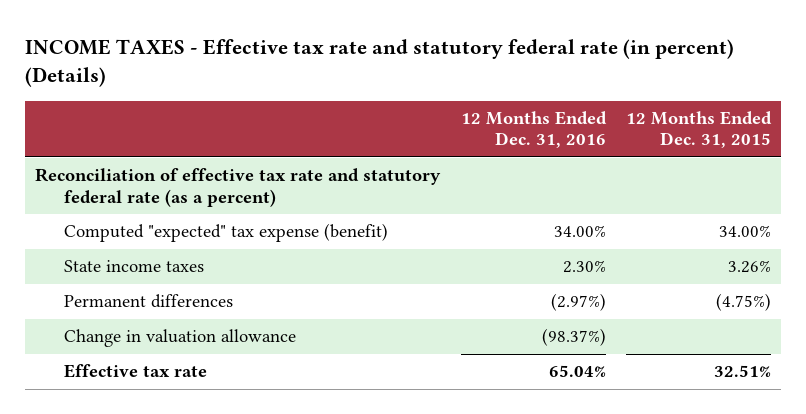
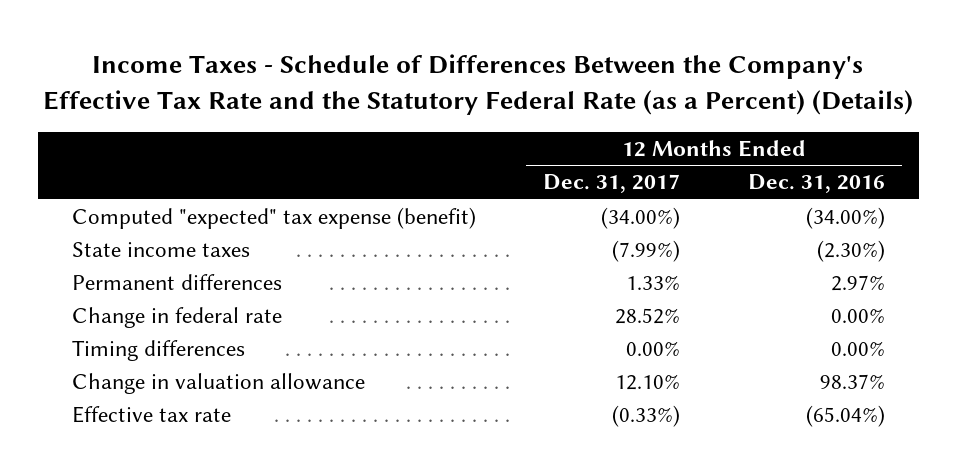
[25,38,735,88] INCOME TAXES - Effective tax rate and statutory federal rate (in percent) (Details) -> [43,54,914,115] Income Taxes - Schedule of Differences Between the Company's Effective Tax Rate and the Statutory Federal Rate (as a Percent) (Details)
[626,110,773,149] 12 Months Ended Dec. 31, 2015 -> none
none -> [543,174,681,194] Dec. 31, 2017
[35,168,442,207] Reconciliation of effective tax rate and statutory federal rate (as a percent) -> none
[553,225,606,238] 34.00% -> [806,207,886,230] (34.00%)
[562,260,606,274] 2.30% -> [817,240,886,263] (2.30%)
[550,293,606,312] (2.97%) -> [831,275,886,292] 2.97%
none -> [71,307,282,329] Change in federal rate
none -> [71,340,245,362] Timing differences
[541,328,606,347] (98.37%) -> [820,374,886,390] 98.37%
[548,365,606,378] 65.04% -> [806,405,886,428] (65.04%)

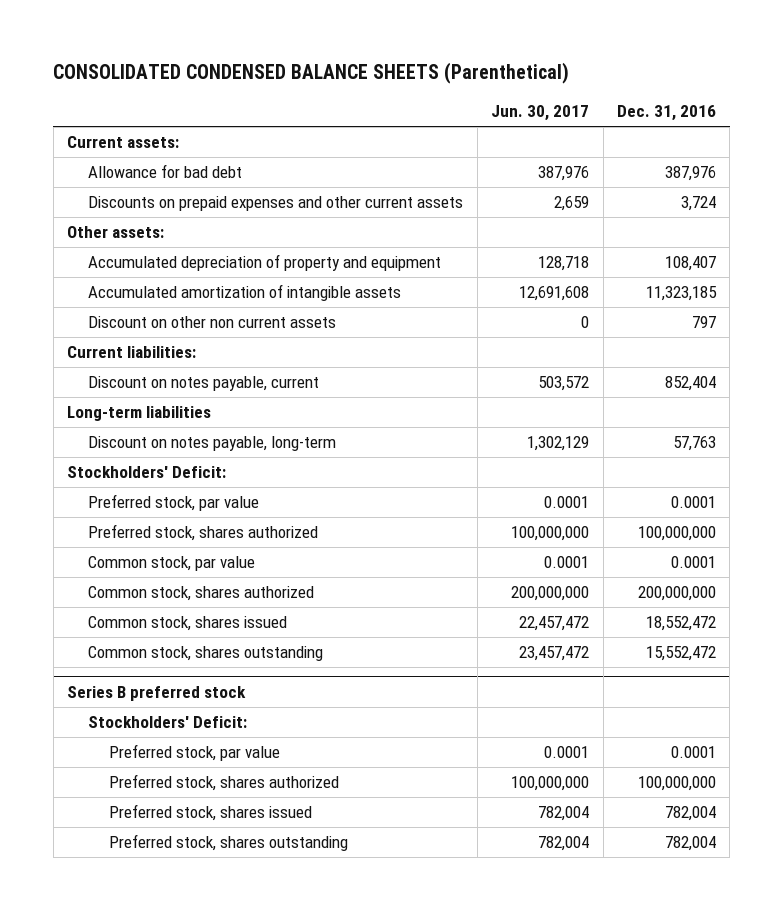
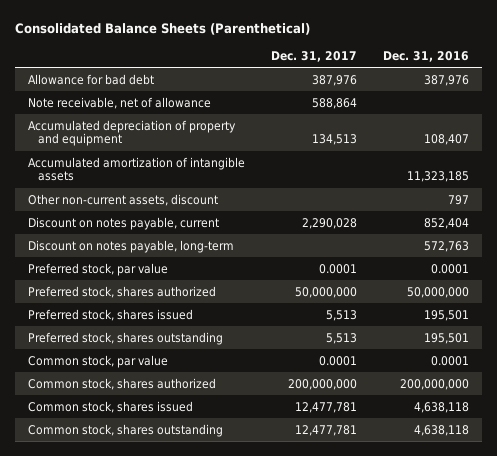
[53,62,570,85] CONSOLIDATED CONDENSED BALANCE SHEETS (Parenthetical) -> [15,23,311,36] Consolidated Balance Sheets (Parenthetical)
[491,105,590,122] Jun. 30, 2017 -> none
none -> [270,51,357,63] Dec. 31, 2017
[67,135,180,148] Current assets: -> none
[88,195,464,211] Discounts on prepaid expenses and other current assets -> none
[67,225,165,238] Other assets: -> none
none -> [28,96,212,109] Note receivable, net of allowance
[67,345,197,358] Current liabilities: -> none
[88,315,337,328] Discount on other non current assets -> [28,193,219,206] Other non-current assets, discount
[67,405,212,421] Long-term liabilities -> none
[67,465,227,478] Stockholders' Deficit: -> none
[672,435,716,451] 57,763 -> [423,240,469,252] 572,763
[637,525,716,541] 100,000,000 -> [406,286,469,298] 50,000,000
none -> [28,308,194,321] Preferred stock, shares issued
none -> [28,331,224,345] Preferred stock, shares outstanding
[67,685,247,701] Series B preferred stock -> none
[88,715,248,728] Stockholders' Deficit: -> none
[109,743,281,761] Preferred stock, par value -> none
[109,773,340,791] Preferred stock, shares authorized -> none
[109,803,313,821] Preferred stock, shares issued -> none
[109,833,349,851] Preferred stock, shares outstanding -> none
[645,615,716,631] 18,552,472 -> [413,401,469,413] 4,638,118
[645,645,716,661] 15,552,472 -> [413,424,469,436] 4,638,118

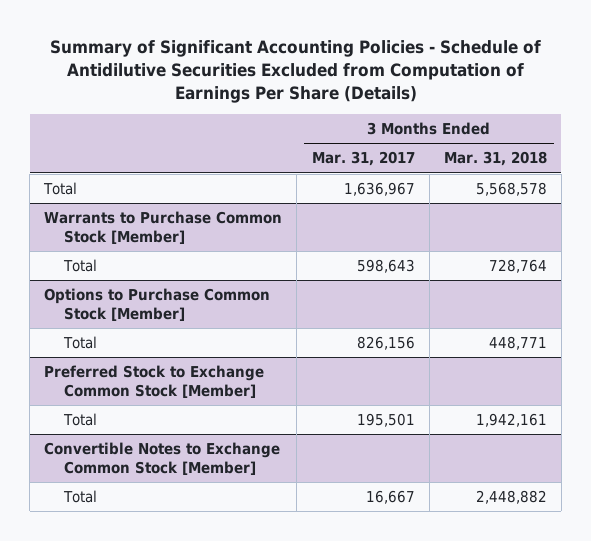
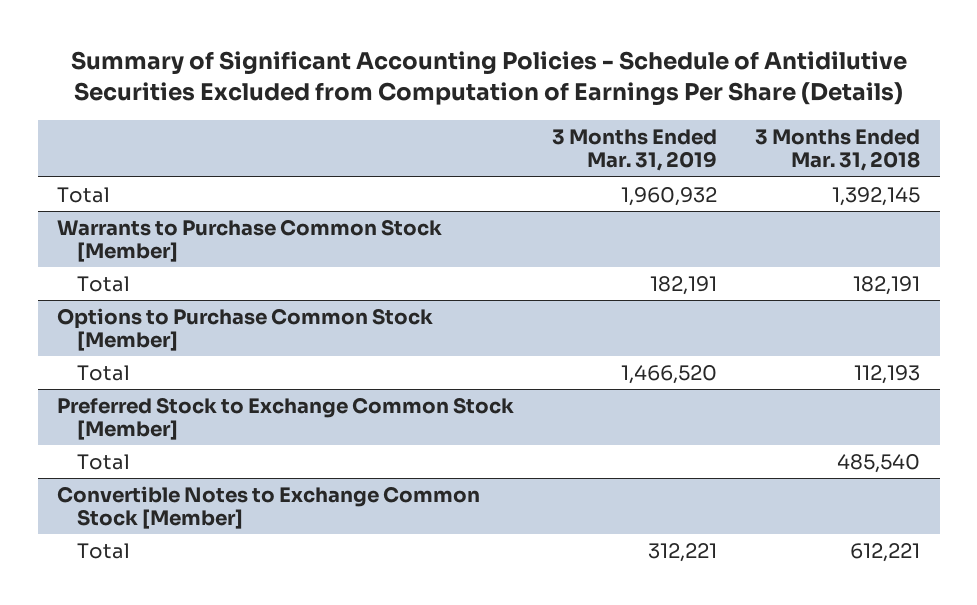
[311,151,415,167] Mar. 31, 2017 -> none
none -> [552,129,718,172] 3 Months Ended Mar. 31, 2019
[475,182,547,197] 5,568,578 -> [832,186,921,206] 1,392,145
[488,259,547,274] 728,764 -> [853,275,921,295] 182,191
[488,336,547,351] 448,771 -> [854,364,921,384] 112,193
[475,413,547,428] 1,942,161 -> [837,453,921,473] 485,540
[475,490,547,505] 2,448,882 -> [850,542,921,562] 612,221

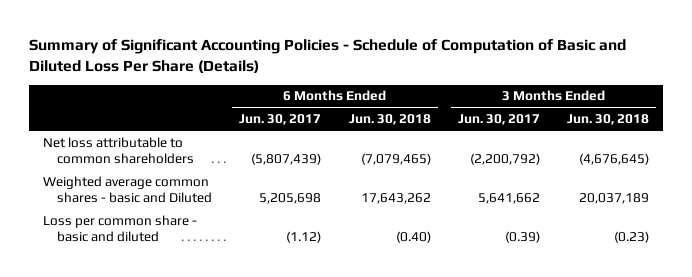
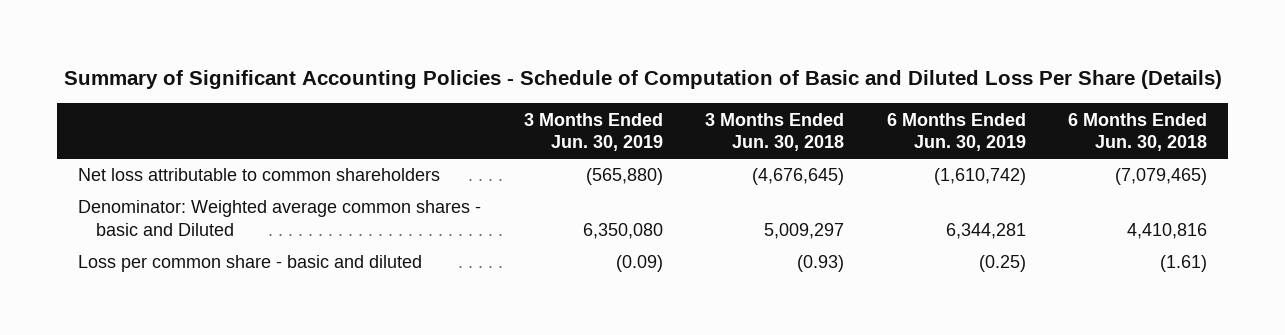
[239,114,322,126] Jun. 30, 2017 -> none
[458,114,541,126] Jun. 30, 2017 -> none
none -> [523,112,663,152] 3 Months Ended Jun. 30, 2019
none -> [886,112,1026,152] 6 Months Ended Jun. 30, 2019
[42,175,212,204] Weighted average common shares - basic and Diluted -> [78,200,482,237] Denominator: Weighted average common shares - basic and Diluted
[360,193,431,205] 17,643,262 -> [1127,223,1208,240] 4,410,816
[579,193,650,205] 20,037,189 -> [764,223,845,240] 5,009,297
[395,231,431,244] (0.40) -> [1160,255,1208,273] (1.61)
[614,231,650,244] (0.23) -> [797,255,845,273] (0.93)

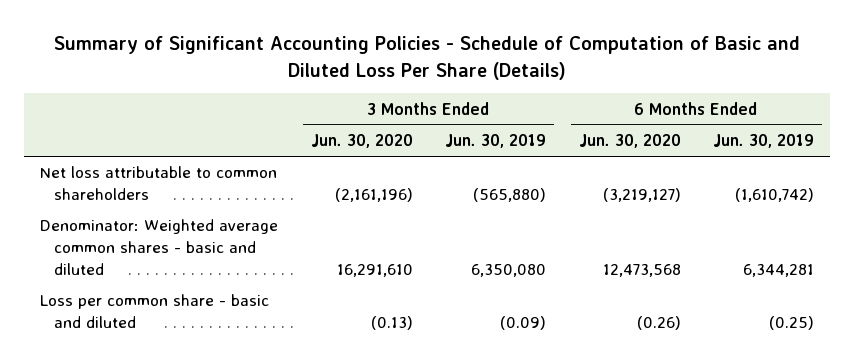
[705,112,845,152] 3 Months Ended Jun. 30, 2018 -> none
[1068,112,1208,152] 6 Months Ended Jun. 30, 2018 -> none
none -> [310,134,413,149] Jun. 30, 2020
none -> [578,134,681,149] Jun. 30, 2020
[78,200,482,237] Denominator: Weighted average common shares - basic and Diluted -> [40,219,279,275] Denominator: Weighted average common shares - basic and diluted

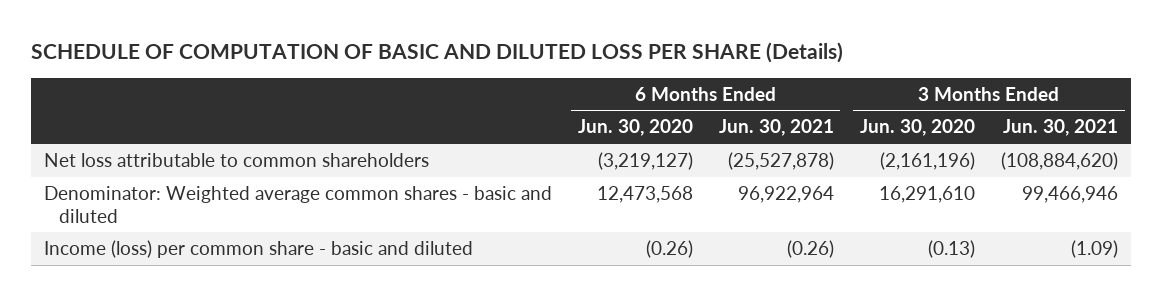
[54,36,801,80] Summary of Significant Accounting Policies - Schedule of Computation of Basic and Diluted Loss Per Share (Details) -> [30,42,843,64] SCHEDULE OF COMPUTATION OF BASIC AND DILUTED LOSS PER SHARE (Details)
[445,134,547,149] Jun. 30, 2019 -> none
[713,134,815,149] Jun. 30, 2019 -> none
none -> [718,119,834,137] Jun. 30, 2021
none -> [1003,119,1119,137] Jun. 30, 2021
[40,294,270,329] Loss per common share - basic and diluted -> [43,240,473,259] Income (loss) per common share - basic and diluted

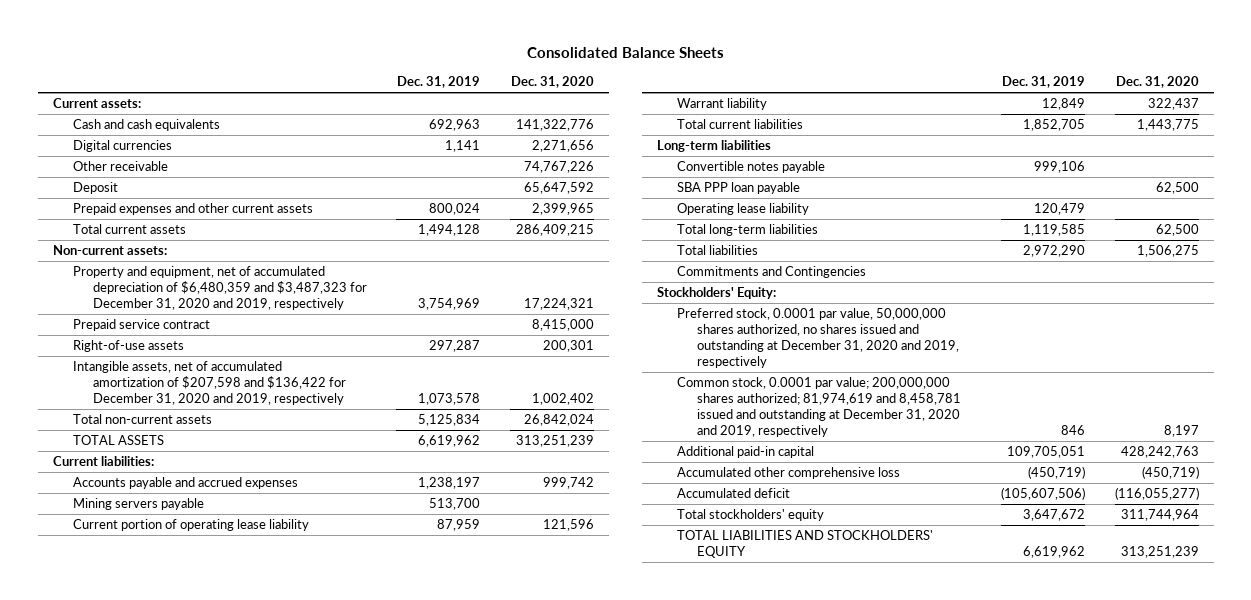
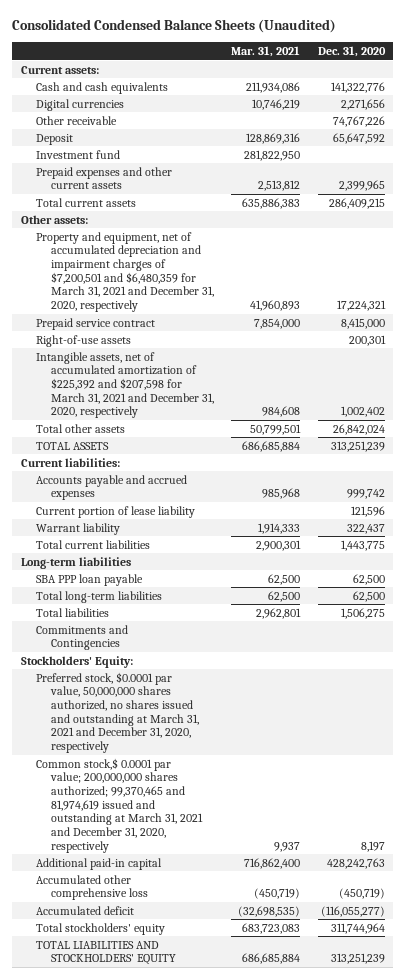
[526,46,724,58] Consolidated Balance Sheets -> [12,19,337,34] Consolidated Condensed Balance Sheets (Unaudited)
[397,76,481,89] Dec. 31, 2019 -> none
none -> [231,46,301,58] Mar. 31, 2021
none -> [35,149,120,159] Investment fund
[52,245,167,256] Non-current assets: -> [20,214,88,224] Other assets:
[72,266,367,311] Property and equipment, net of accumulated depreciation of $6,480,359 and $3,487,323 for December 31, 2020 and 2019, respectively -> [35,231,214,313] Property and equipment, net of accumulated depreciation and impairment charges of $7,200,501 and $6,480,359 for March 31, 2021 and December 31, 2020, respectively
[72,361,346,406] Intangible assets, net of accumulated amortization of $207,598 and $136,422 for December 31, 2020 and 2019, respectively -> [35,351,214,419] Intangible assets, net of accumulated amortization of $225,392 and $207,598 for March 31, 2021 and December 31, 2020, respectively
[72,414,212,425] Total non-current assets -> [35,423,125,433] Total other assets
[72,498,204,511] Mining servers payable -> none
[72,519,309,532] Current portion of operating lease liability -> [35,505,195,518] Current portion of lease liability
[677,161,826,174] Convertible notes payable -> none
[677,203,810,216] Operating lease liability -> none
[677,308,960,369] Preferred stock, 0.0001 par value, 50,000,000 shares authorized, no shares issued and outstanding at December 31, 2020 and 2019, respectively -> [35,671,199,754] Preferred stock, $0.0001 par value, 50,000,000 shares authorized, no shares issued and outstanding at March 31, 2021 and December 31, 2020, respectively
[677,377,962,438] Common stock, 0.0001 par value; 200,000,000 shares authorized; 81,974,619 and 8,458,781 issued and outstanding at December 31, 2020 and 2019, respectively -> [35,757,203,853] Common stock,$ 0.0001 par value; 200,000,000 shares authorized; 99,370,465 and 81,974,619 issued and outstanding at March 31, 2021 and December 31, 2020, respectively

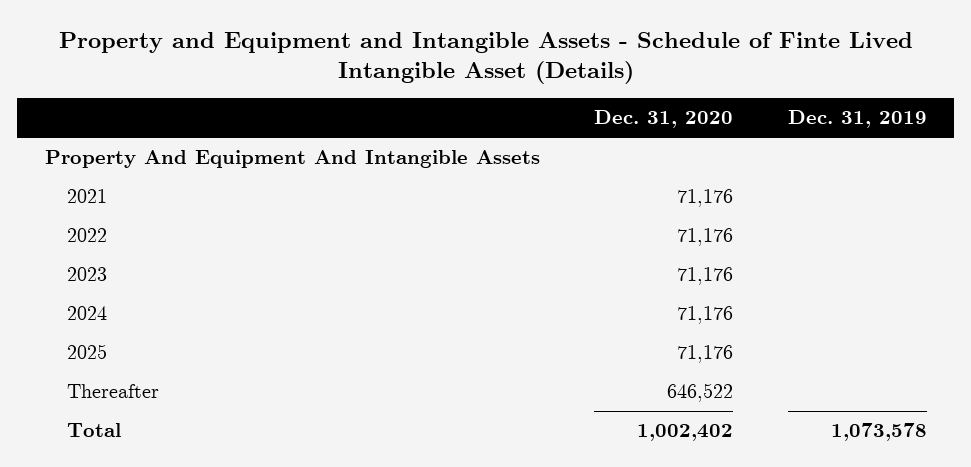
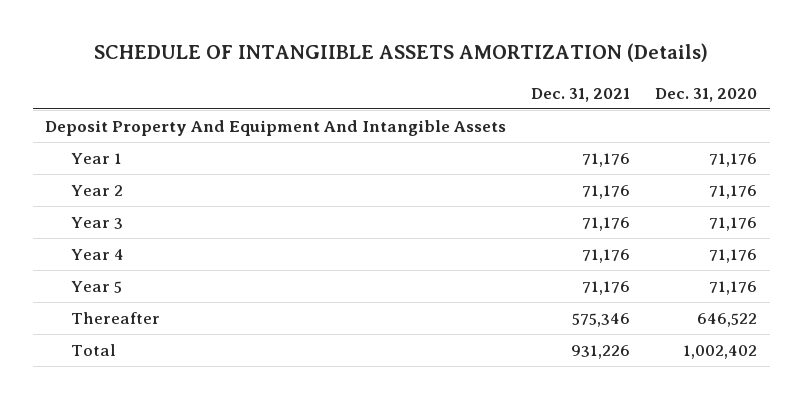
[58,31,913,85] Property and Equipment and Intangible Assets - Schedule of Finte Lived Intangible Asset (Details) -> [94,43,709,63] SCHEDULE OF INTANGIIBLE ASSETS AMORTIZATION (Details)
[787,110,927,129] Dec. 31, 2019 -> none
none -> [531,87,631,102] Dec. 31, 2021
[44,150,540,169] Property And Equipment And Intangible Assets -> [45,120,507,137] Deposit Property And Equipment And Intangible Assets
[66,189,107,204] 2021 -> [70,153,122,165] Year 1
[66,228,107,243] 2022 -> [70,185,123,197] Year 2
[66,267,107,282] 2023 -> [70,217,123,230] Year 3
[66,306,107,321] 2024 -> [70,249,124,261] Year 4
[66,344,107,360] 2025 -> [70,281,122,294] Year 5

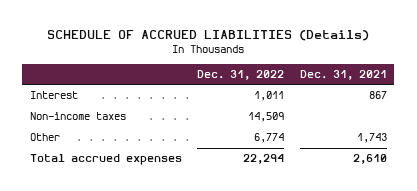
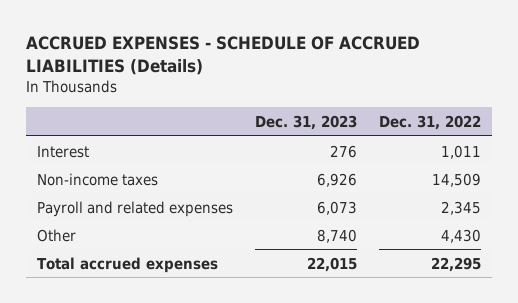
[47,29,370,41] SCHEDULE OF ACCRUED LIABILITIES (Details) -> [25,35,420,76] ACCRUED EXPENSES - SCHEDULE OF ACCRUED LIABILITIES (Details)
[299,70,387,81] Dec. 31, 2021 -> none
none -> [254,114,357,130] Dec. 31, 2023
none -> [36,200,233,217] Payroll and related expenses
[254,133,285,144] 6,774 -> [441,228,482,243] 4,430
[243,154,285,165] 22,294 -> [431,256,482,272] 22,295

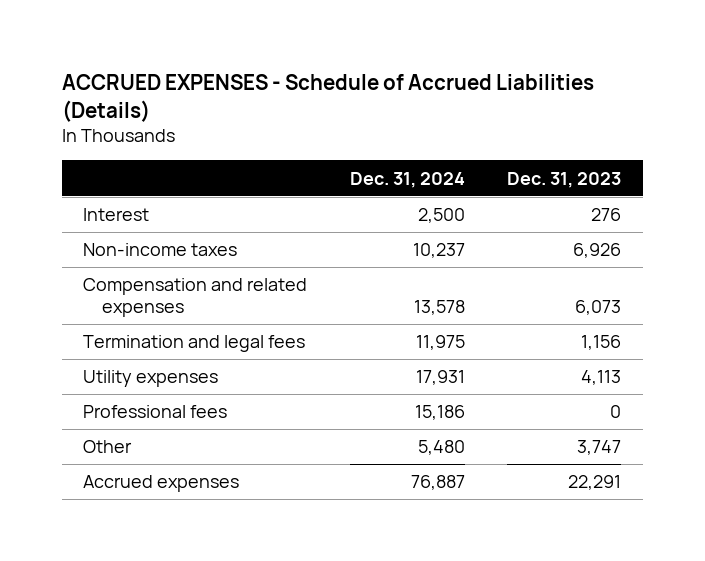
[25,35,420,76] ACCRUED EXPENSES - SCHEDULE OF ACCRUED LIABILITIES (Details) -> [62,74,595,123] ACCRUED EXPENSES - Schedule of Accrued Liabilities (Details)
[379,114,482,130] Dec. 31, 2022 -> none
none -> [349,171,465,188] Dec. 31, 2024
[36,200,233,217] Payroll and related expenses -> [83,278,308,317] Compensation and related expenses
none -> [83,335,306,353] Termination and legal fees
none -> [83,370,219,388] Utility expenses
none -> [83,405,228,419] Professional fees
[316,228,357,243] 8,740 -> [577,440,622,456] 3,747
[36,256,218,273] Total accrued expenses -> [83,475,240,493] Accrued expenses
[306,256,357,272] 22,015 -> [568,475,622,491] 22,291

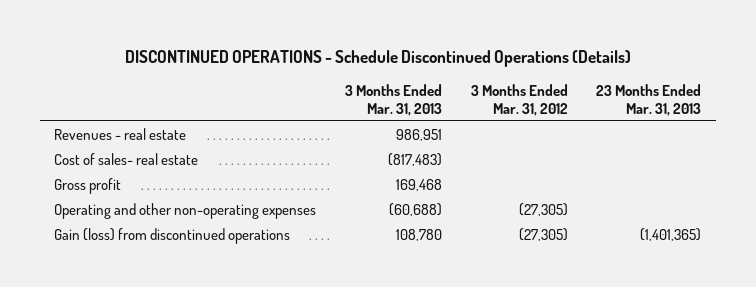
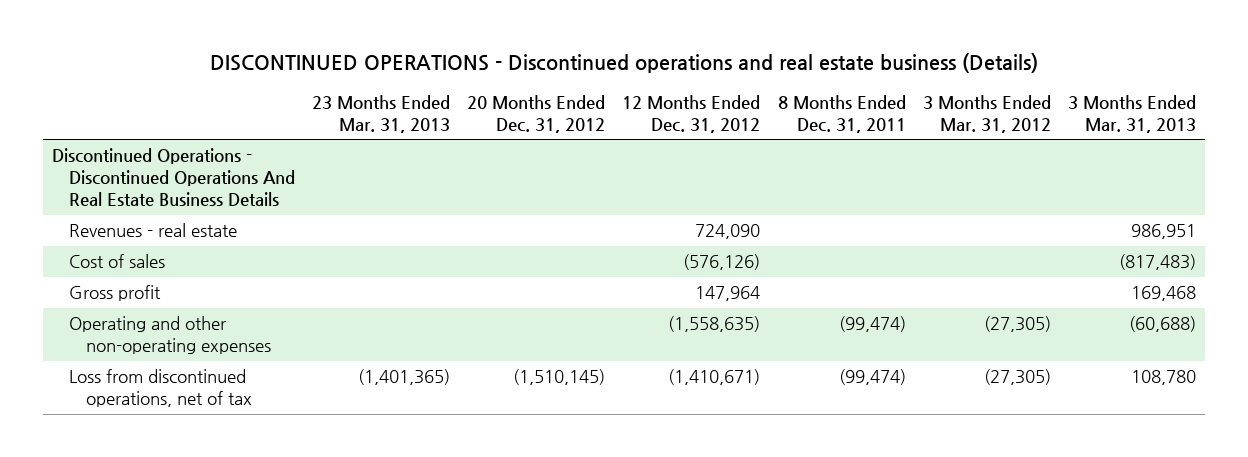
[124,49,631,67] DISCONTINUED OPERATIONS - Schedule Discontinued Operations (Details) -> [209,53,1038,74] DISCONTINUED OPERATIONS - Discontinued operations and real estate business (Details)
none -> [467,94,606,133] 20 Months Ended Dec. 31, 2012
none -> [622,94,761,133] 12 Months Ended Dec. 31, 2012
none -> [777,94,906,133] 8 Months Ended Dec. 31, 2011
none -> [51,148,295,207] Discontinued Operations - Discontinued Operations And Real Estate Business Details
[54,152,199,165] Cost of sales- real estate -> [68,254,165,269] Cost of sales
[54,227,291,244] Gain (loss) from discontinued operations -> [68,369,252,408] Loss from discontinued operations, net of tax

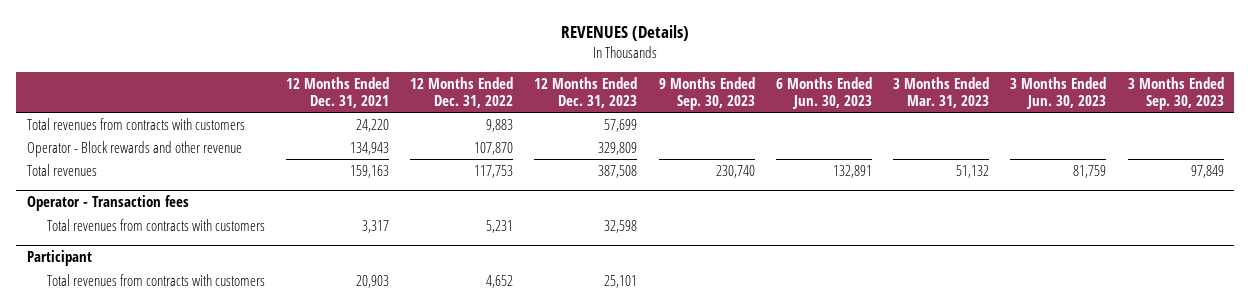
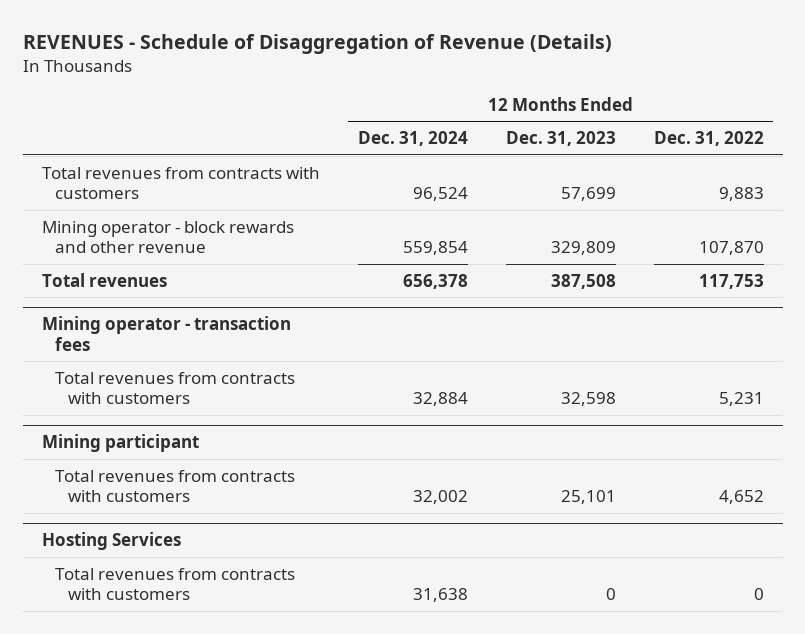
[561,25,690,42] REVENUES (Details) -> [22,33,612,54] REVENUES - Schedule of Disaggregation of Revenue (Details)
[285,76,389,108] 12 Months Ended Dec. 31, 2021 -> none
[658,76,755,110] 9 Months Ended Sep. 30, 2023 -> none
[775,76,872,109] 6 Months Ended Jun. 30, 2023 -> none
[893,76,990,108] 3 Months Ended Mar. 31, 2023 -> none
[1010,76,1107,109] 3 Months Ended Jun. 30, 2023 -> none
[1127,76,1224,110] 3 Months Ended Sep. 30, 2023 -> none
none -> [357,131,468,147] Dec. 31, 2024
[26,140,242,157] Operator - Block rewards and other revenue -> [41,220,294,254] Mining operator - block rewards and other revenue
[26,195,189,212] Operator - Transaction fees -> [41,315,291,351] Mining operator - transaction fees
[26,250,92,267] Participant -> [41,433,199,452] Mining participant
none -> [41,531,181,550] Hosting Services
none -> [54,567,295,601] Total revenues from contracts with customers

